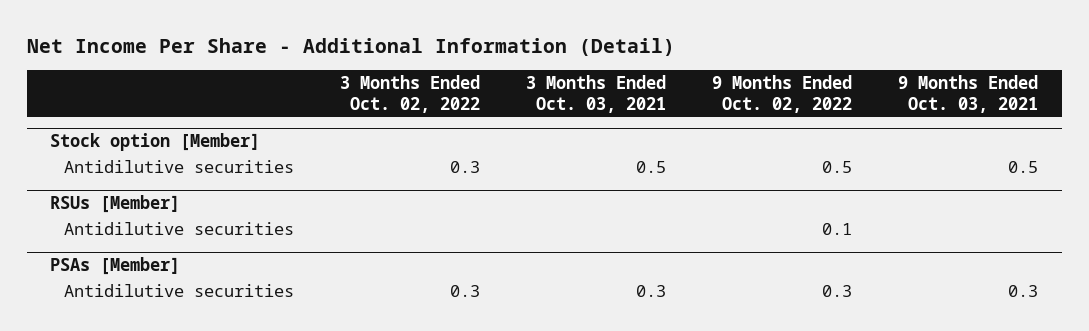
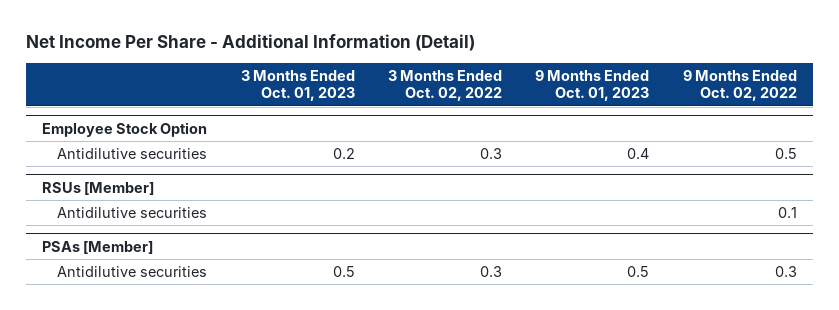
[526,75,667,114] 3 Months Ended Oct. 03, 2021 -> none
[898,75,1039,114] 9 Months Ended Oct. 03, 2021 -> none
none -> [240,69,355,102] 3 Months Ended Oct. 01, 2023
none -> [535,69,650,102] 9 Months Ended Oct. 01, 2023
[50,133,261,152] Stock option [Member] -> [42,121,208,137] Employee Stock Option

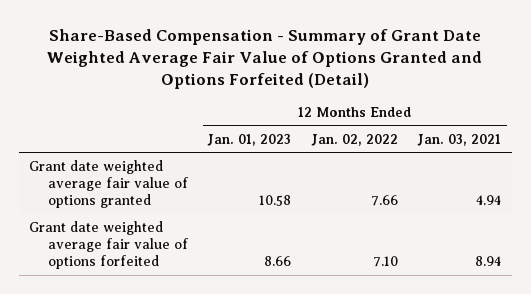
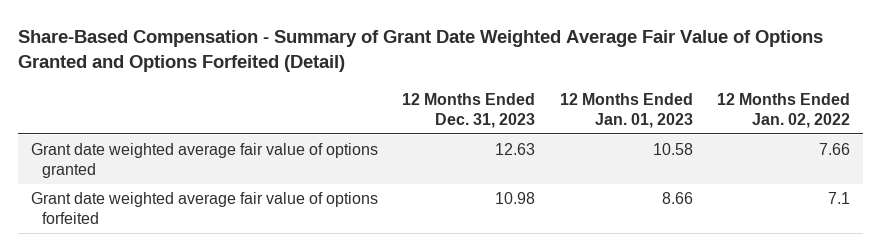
[417,133,502,146] Jan. 03, 2021 -> none
none -> [402,92,536,128] 12 Months Ended Dec. 31, 2023
[372,256,398,268] 7.10 -> [828,192,851,205] 7.1

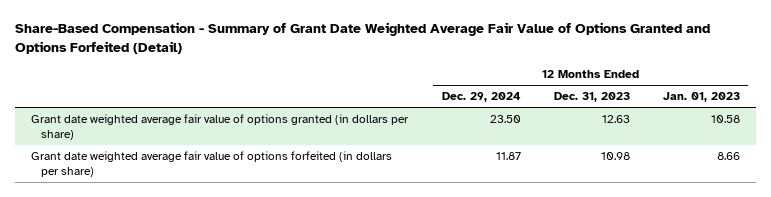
[717,92,851,128] 12 Months Ended Jan. 02, 2022 -> none
none -> [441,92,521,103] Dec. 29, 2024
[30,143,378,179] Grant date weighted average fair value of options granted -> [31,113,410,140] Grant date weighted average fair value of options granted (in dollars per share)
[30,192,378,225] Grant date weighted average fair value of options forfeited -> [31,150,393,177] Grant date weighted average fair value of options forfeited (in dollars per share)

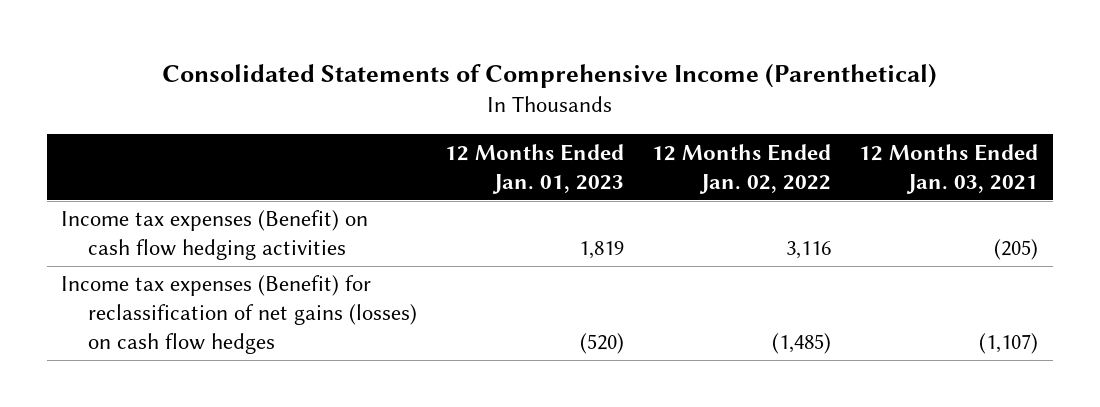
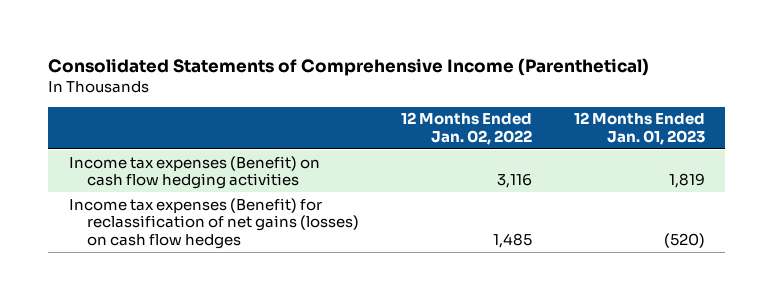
[859,143,1039,194] 12 Months Ended Jan. 03, 2021 -> none
[772,333,832,355] (1,485) -> [492,232,532,248] 1,485

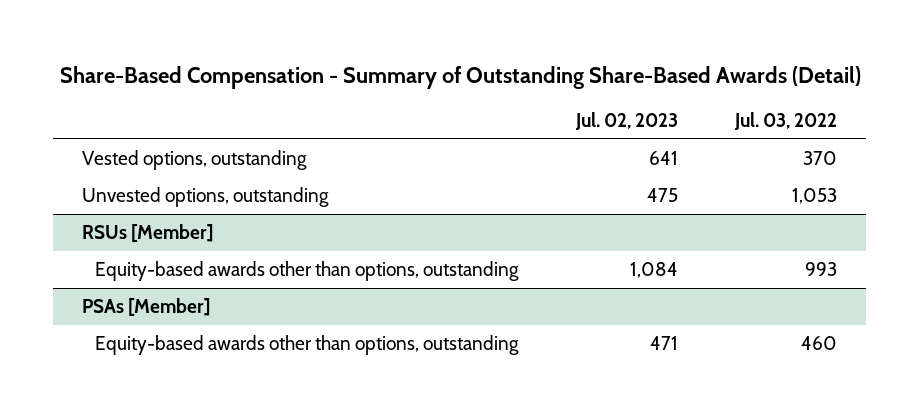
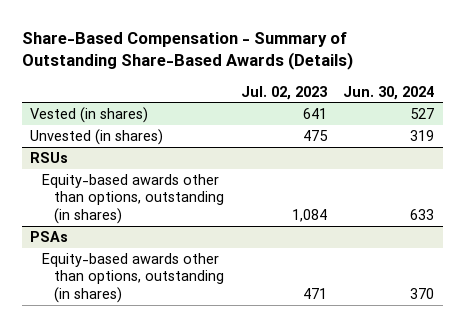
[59,66,861,90] Share-Based Compensation - Summary of Outstanding Share-Based Awards (Detail) -> [22,32,354,71] Share-Based Compensation - Summary of Outstanding Share-Based Awards (Details)
[734,112,838,131] Jul. 03, 2022 -> none
none -> [343,85,435,100] Jun. 30, 2024
[82,149,308,170] Vested options, outstanding -> [30,106,149,123] Vested (in shares)
[82,186,330,207] Unvested options, outstanding -> [30,128,164,145] Unvested (in shares)
[82,223,214,242] RSUs [Member] -> [30,151,69,163] RSUs
[95,260,520,281] Equity-based awards other than options, outstanding -> [42,173,225,224] Equity-based awards other than options, outstanding (in shares)
[82,297,211,316] PSAs [Member] -> [30,230,69,242] PSAs
[95,334,520,355] Equity-based awards other than options, outstanding -> [42,252,225,303] Equity-based awards other than options, outstanding (in shares)

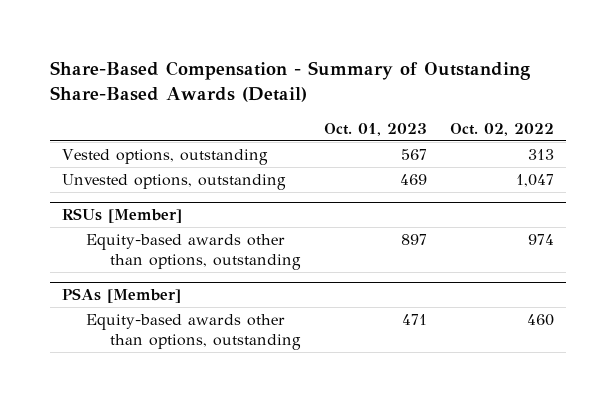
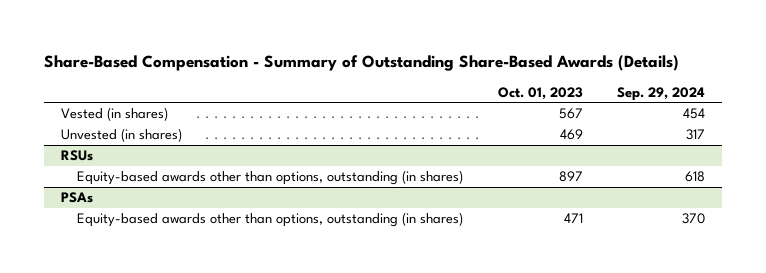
[50,61,531,103] Share-Based Compensation - Summary of Outstanding Share-Based Awards (Detail) -> [43,54,679,71] Share-Based Compensation - Summary of Outstanding Share-Based Awards (Details)
[449,122,554,136] Oct. 02, 2022 -> none
none -> [617,86,706,101] Sep. 29, 2024
[62,148,269,165] Vested options, outstanding -> [61,107,169,122] Vested (in shares)
[62,173,287,190] Unvested options, outstanding -> [61,128,183,143] Unvested (in shares)
[62,208,183,224] RSUs [Member] -> [61,150,94,162] RSUs
[86,233,302,271] Equity-based awards other than options, outstanding -> [77,170,464,186] Equity-based awards other than options, outstanding (in shares)
[62,288,182,304] PSAs [Member] -> [61,192,94,204] PSAs
[86,313,302,351] Equity-based awards other than options, outstanding -> [77,212,464,228] Equity-based awards other than options, outstanding (in shares)

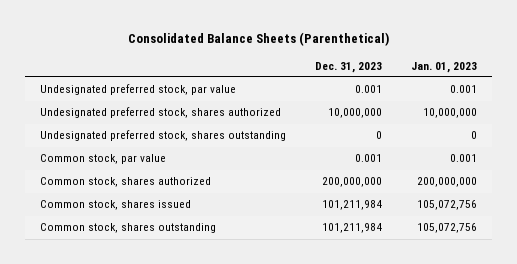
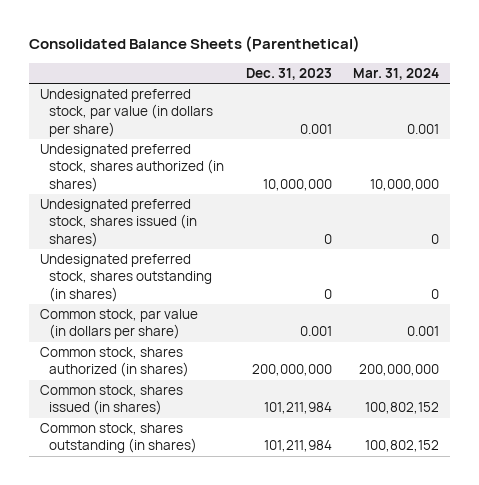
[411,61,478,73] Jan. 01, 2023 -> none
none -> [353,67,440,80] Mar. 31, 2024
[39,84,236,96] Undesignated preferred stock, par value -> [39,89,214,137] Undesignated preferred stock, par value (in dollars per share)
[39,107,281,119] Undesignated preferred stock, shares authorized -> [39,144,225,192] Undesignated preferred stock, shares authorized (in shares)
none -> [39,199,198,247] Undesignated preferred stock, shares issued (in shares)
[39,130,286,142] Undesignated preferred stock, shares outstanding -> [39,254,213,302] Undesignated preferred stock, shares outstanding (in shares)
[39,154,166,165] Common stock, par value -> [39,309,198,340] Common stock, par value (in dollars per share)
[39,177,211,188] Common stock, shares authorized -> [39,347,190,378] Common stock, shares authorized (in shares)
[39,200,191,211] Common stock, shares issued -> [39,385,183,416] Common stock, shares issued (in shares)
[39,223,216,234] Common stock, shares outstanding -> [39,423,198,454] Common stock, shares outstanding (in shares)

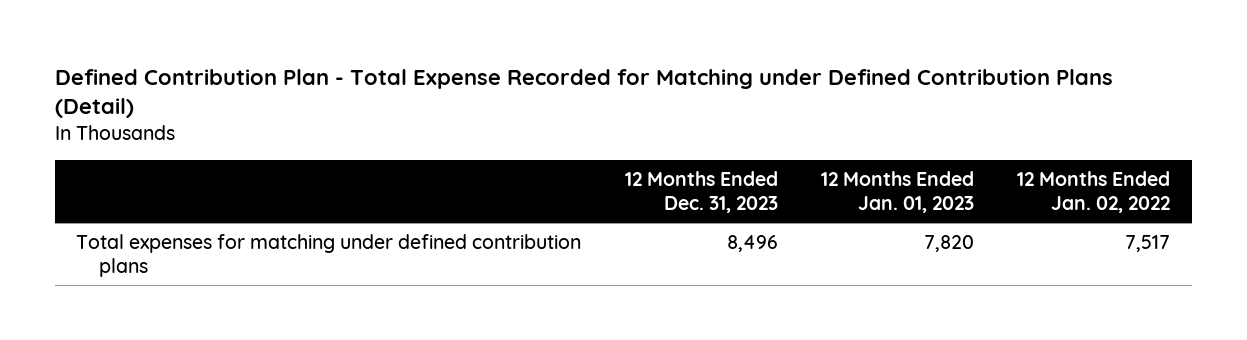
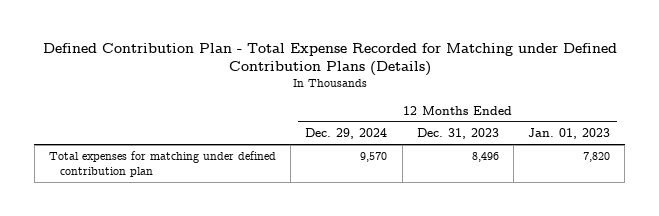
[54,68,1113,119] Defined Contribution Plan - Total Expense Recorded for Matching under Defined Contribution Plans (Detail) -> [42,42,617,77] Defined Contribution Plan - Total Expense Recorded for Matching under Defined Contribution Plans (Details)
[1017,170,1171,213] 12 Months Ended Jan. 02, 2022 -> none
none -> [305,128,388,140] Dec. 29, 2024
[76,234,582,278] Total expenses for matching under defined contribution plans -> [49,151,277,178] Total expenses for matching under defined contribution plan

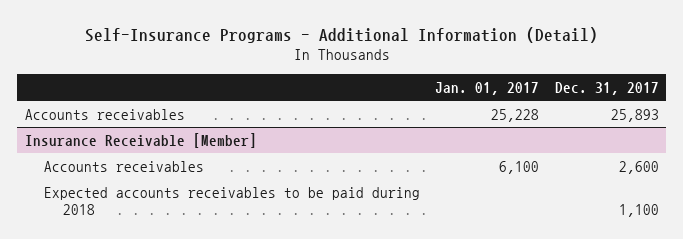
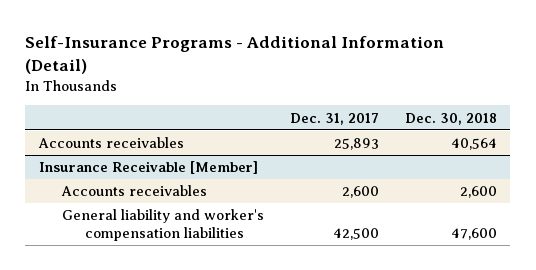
[435,81,540,95] Jan. 01, 2017 -> none
none -> [405,112,498,125] Dec. 30, 2018
[43,186,420,215] Expected accounts receivables to be paid during 2018 -> none
none -> [61,209,264,241] General liability and worker's compensation liabilities

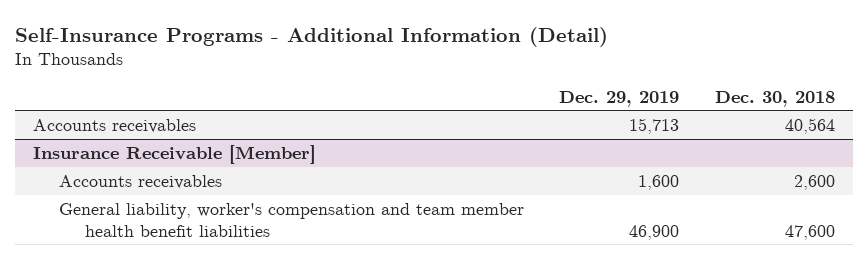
[289,112,379,125] Dec. 31, 2017 -> none
none -> [559,90,680,107] Dec. 29, 2019
[61,209,264,241] General liability and worker's compensation liabilities -> [58,202,524,237] General liability, worker's compensation and team member health benefit liabilities

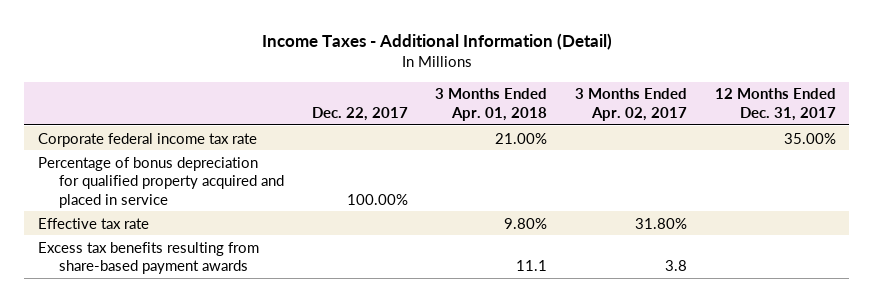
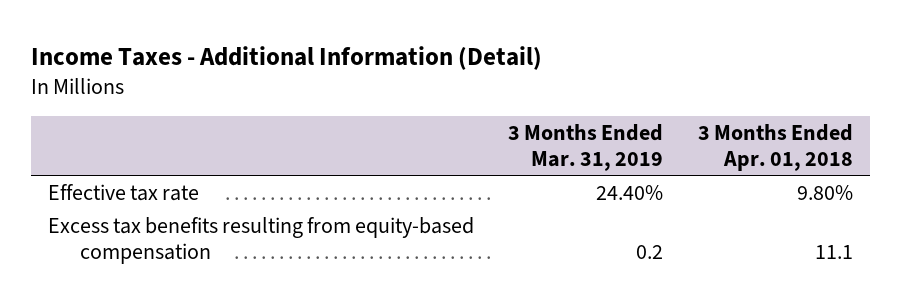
[311,106,408,121] Dec. 22, 2017 -> none
[574,88,687,121] 3 Months Ended Apr. 02, 2017 -> none
[714,88,836,121] 12 Months Ended Dec. 31, 2017 -> none
none -> [508,124,664,171] 3 Months Ended Mar. 31, 2019
[37,132,257,147] Corporate federal income tax rate -> none
[37,156,284,208] Percentage of bonus depreciation for qualified property acquired and placed in service -> none
[37,241,259,275] Excess tax benefits resulting from share-based payment awards -> [47,216,474,264] Excess tax benefits resulting from equity-based compensation

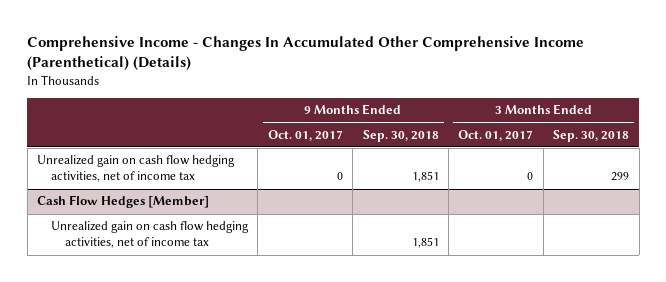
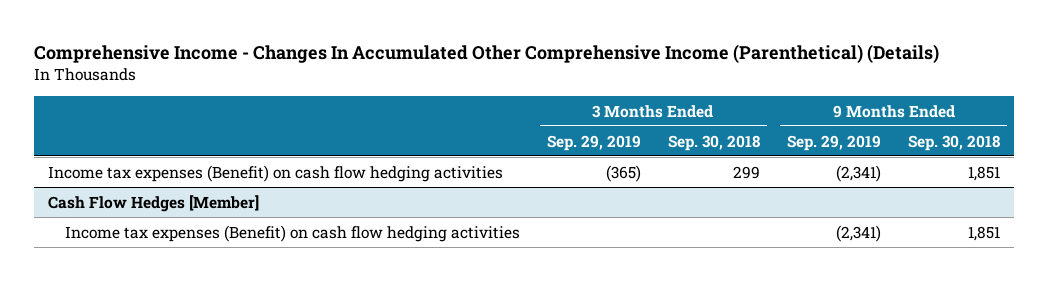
[267,129,343,141] Oct. 01, 2017 -> none
[458,129,534,141] Oct. 01, 2017 -> none
none -> [546,134,641,151] Sep. 29, 2019
none -> [787,134,882,151] Sep. 29, 2019
[37,155,236,183] Unrealized gain on cash flow hedging activities, net of income tax -> [47,164,503,182] Income tax expenses (Benefit) on cash flow hedging activities
[51,221,250,249] Unrealized gain on cash flow hedging activities, net of income tax -> [64,224,520,242] Income tax expenses (Benefit) on cash flow hedging activities

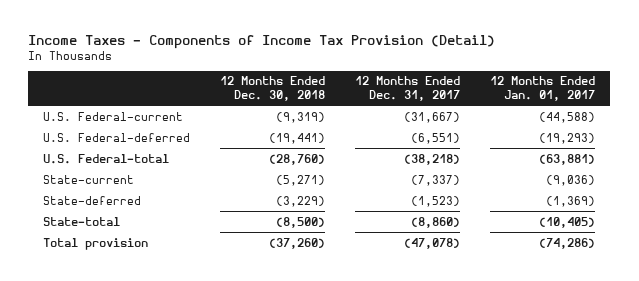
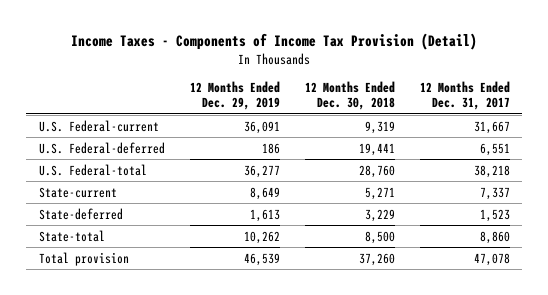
[490,76,596,102] 12 Months Ended Jan. 01, 2017 -> none
none -> [189,81,280,111] 12 Months Ended Dec. 29, 2019
[276,111,326,123] (9,319) -> [364,120,395,134] 9,319
[404,111,461,123] (31,667) -> [473,120,510,134] 31,667
[269,132,326,144] (19,441) -> [358,142,395,156] 19,441
[411,132,461,144] (6,551) -> [479,142,510,156] 6,551
[269,153,326,165] (28,760) -> [358,164,395,178] 28,760
[404,153,461,165] (38,218) -> [473,164,510,178] 38,218
[276,174,326,186] (5,271) -> [364,186,395,200] 5,271
[411,174,461,186] (7,337) -> [479,186,510,200] 7,337
[276,195,326,207] (3,229) -> [364,208,395,222] 3,229
[411,195,461,207] (1,523) -> [479,208,510,222] 1,523
[276,216,326,228] (8,500) -> [364,230,395,244] 8,500
[411,216,461,228] (8,860) -> [479,230,510,244] 8,860
[269,237,326,249] (37,260) -> [358,252,395,266] 37,260
[404,237,461,249] (47,078) -> [473,252,510,266] 47,078

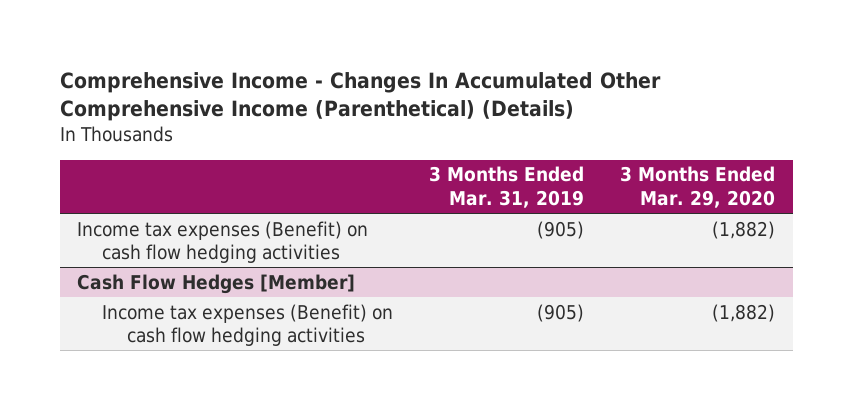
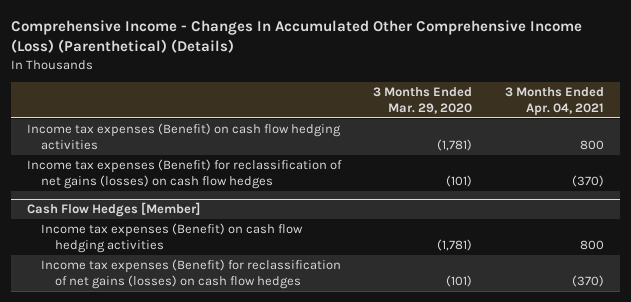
[59,72,661,122] Comprehensive Income - Changes In Accumulated Other Comprehensive Income (Parenthetical) (Details) -> [10,20,582,54] Comprehensive Income - Changes In Accumulated Other Comprehensive Income (Loss) (Parenthetical) (Details)
[429,166,585,208] 3 Months Ended Mar. 31, 2019 -> none
none -> [504,86,604,117] 3 Months Ended Apr. 04, 2021
[712,220,776,239] (1,882) -> [437,139,473,152] (1,781)
none -> [27,158,343,190] Income tax expenses (Benefit) for reclassification of net gains (losses) on cash flow hedges
[712,303,776,322] (1,882) -> [437,239,473,252] (1,781)
none -> [41,258,342,290] Income tax expenses (Benefit) for reclassification of net gains (losses) on cash flow hedges

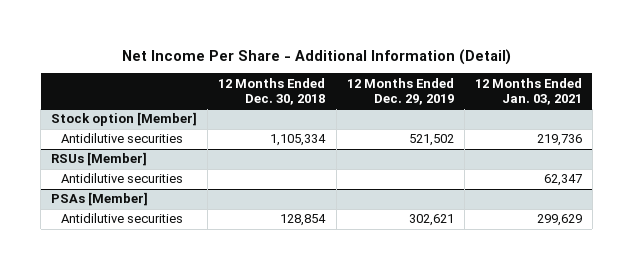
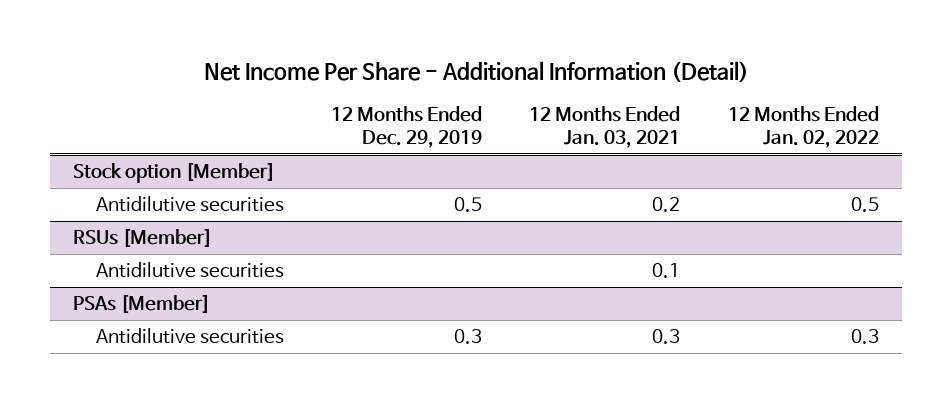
[218,77,326,105] 12 Months Ended Dec. 30, 2018 -> none
none -> [727,105,879,148] 12 Months Ended Jan. 02, 2022
[408,134,454,147] 521,502 -> [454,197,483,213] 0.5
[536,134,582,147] 219,736 -> [652,197,681,213] 0.2
[543,174,582,187] 62,347 -> [652,263,681,279] 0.1
[408,214,454,227] 302,621 -> [454,329,483,345] 0.3
[536,214,582,227] 299,629 -> [652,329,681,345] 0.3

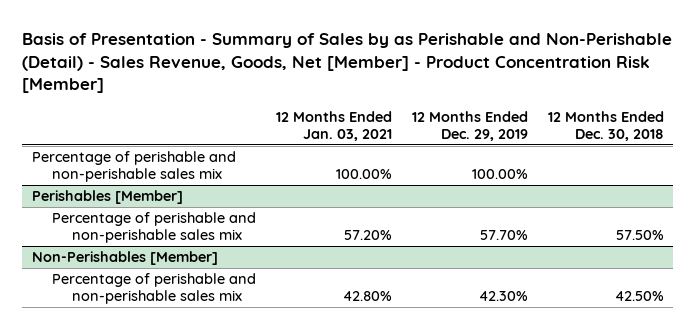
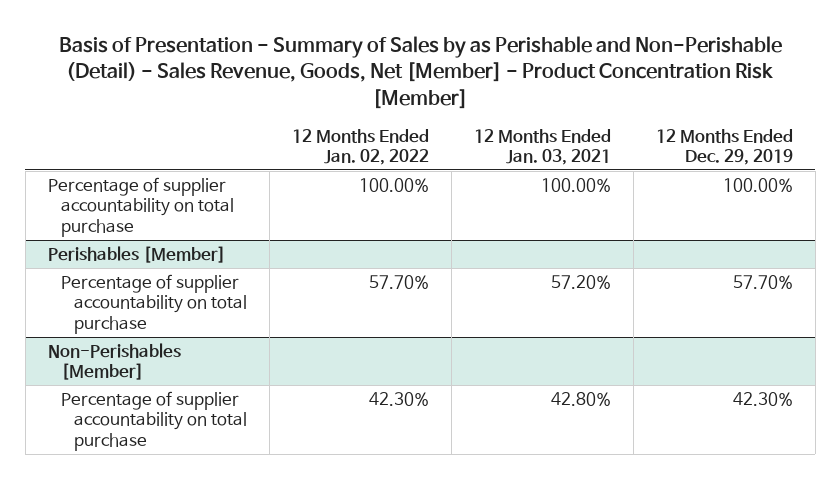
[547,110,664,141] 12 Months Ended Dec. 30, 2018 -> none
none -> [291,128,429,166] 12 Months Ended Jan. 02, 2022
[31,151,236,183] Percentage of perishable and non-perishable sales mix -> [47,177,234,237] Percentage of supplier accountability on total purchase
[52,212,257,244] Percentage of perishable and non-perishable sales mix -> [60,274,247,334] Percentage of supplier accountability on total purchase
[52,273,257,305] Percentage of perishable and non-perishable sales mix -> [60,391,247,451] Percentage of supplier accountability on total purchase

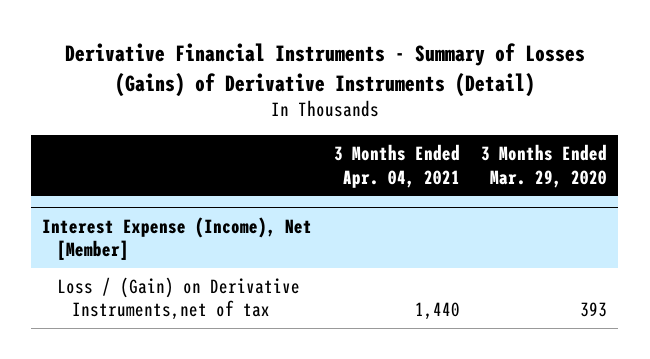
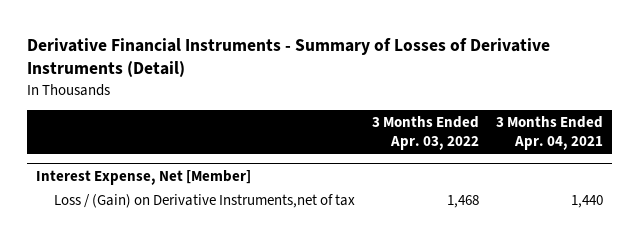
[64,43,585,97] Derivative Financial Instruments - Summary of Losses (Gains) of Derivative Instruments (Detail) -> [27,37,551,78] Derivative Financial Instruments - Summary of Losses of Derivative Instruments (Detail)
[481,144,608,188] 3 Months Ended Mar. 29, 2020 -> none
none -> [372,116,480,150] 3 Months Ended Apr. 03, 2022
[42,216,313,261] Interest Expense (Income), Net [Member] -> [36,169,252,185] Interest Expense, Net [Member]

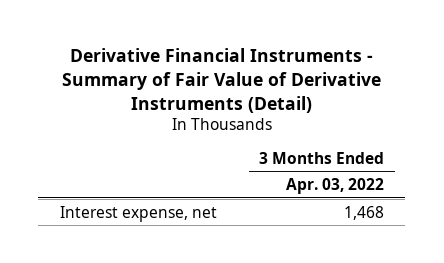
[27,37,551,78] Derivative Financial Instruments - Summary of Losses of Derivative Instruments (Detail) -> [61,48,381,113] Derivative Financial Instruments - Summary of Fair Value of Derivative Instruments (Detail)
[496,116,604,150] 3 Months Ended Apr. 04, 2021 -> none
[36,169,252,185] Interest Expense, Net [Member] -> none
[54,194,356,209] Loss / (Gain) on Derivative Instruments,net of tax -> [59,205,217,222] Interest expense, net

